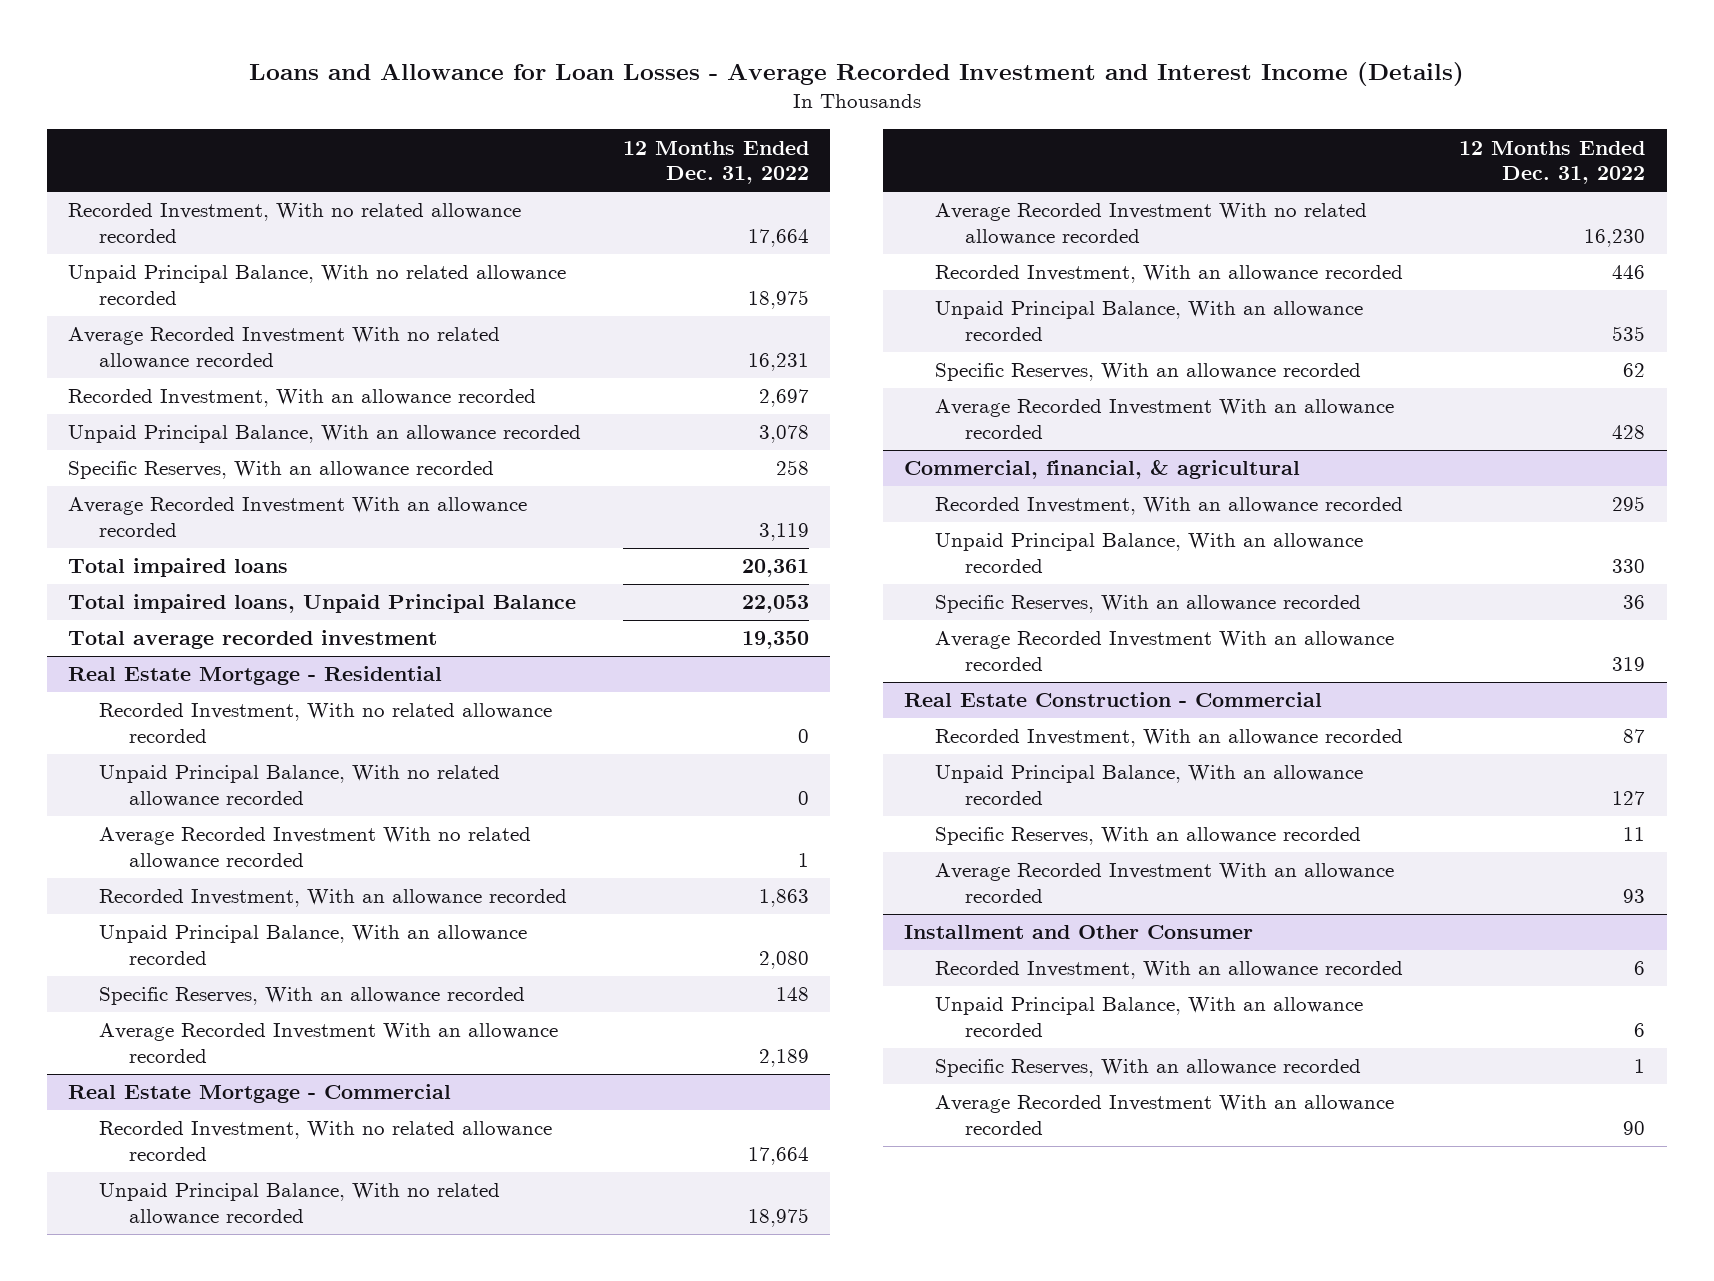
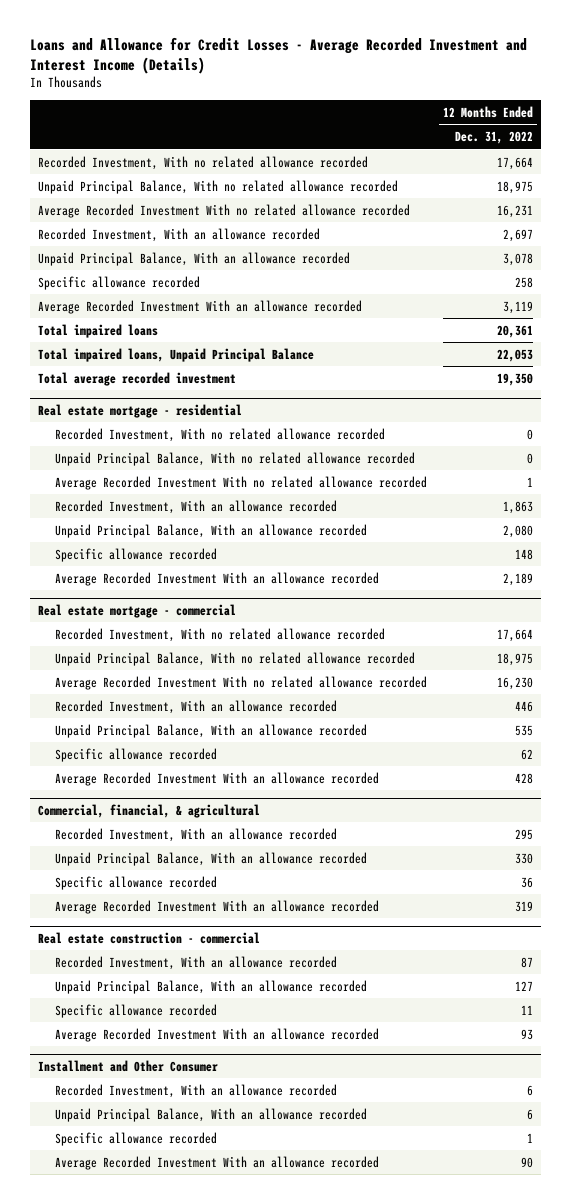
[248,61,1464,86] Loans and Allowance for Loan Losses - Average Recorded Investment and Interest Income (Details) -> [29,36,527,74] Loans and Allowance for Credit Losses - Average Recorded Investment and Interest Income (Details)
[68,461,495,480] Specific Reserves, With an allowance recorded -> [37,275,200,290] Specific allowance recorded
[68,666,443,686] Real Estate Mortgage - Residential -> [37,403,242,418] Real estate mortgage - residential
[98,987,525,1006] Specific Reserves, With an allowance recorded -> [54,547,217,562] Specific allowance recorded
[68,1084,452,1104] Real Estate Mortgage - Commercial -> [37,603,236,618] Real estate mortgage - commercial
[934,363,1361,382] Specific Reserves, With an allowance recorded -> [54,747,217,762] Specific allowance recorded
[934,595,1361,614] Specific Reserves, With an allowance recorded -> [54,875,217,890] Specific allowance recorded
[904,692,1323,708] Real Estate Construction - Commercial -> [37,931,260,944] Real estate construction - commercial
[934,827,1361,846] Specific Reserves, With an allowance recorded -> [54,1003,217,1018] Specific allowance recorded
[934,1059,1361,1078] Specific Reserves, With an allowance recorded -> [54,1131,217,1146] Specific allowance recorded

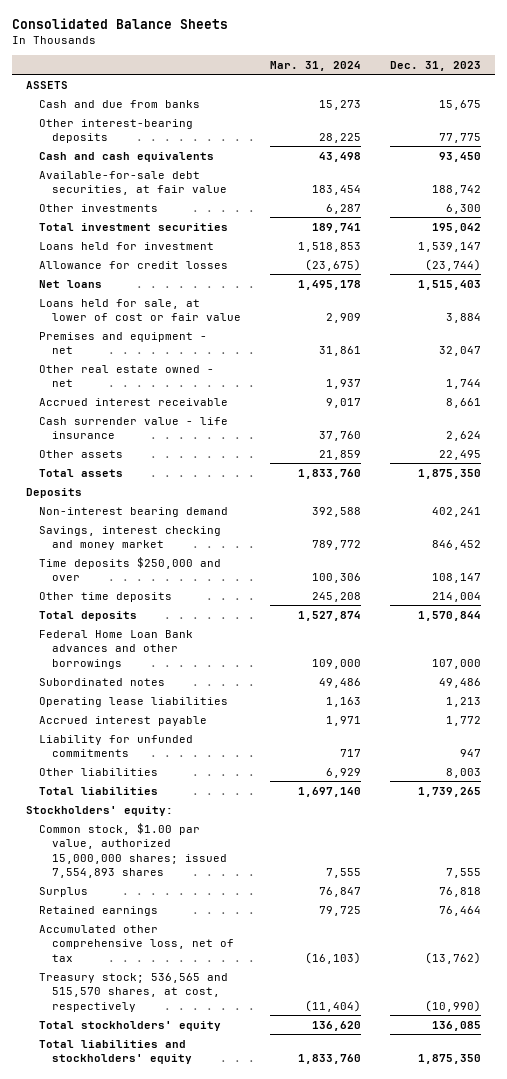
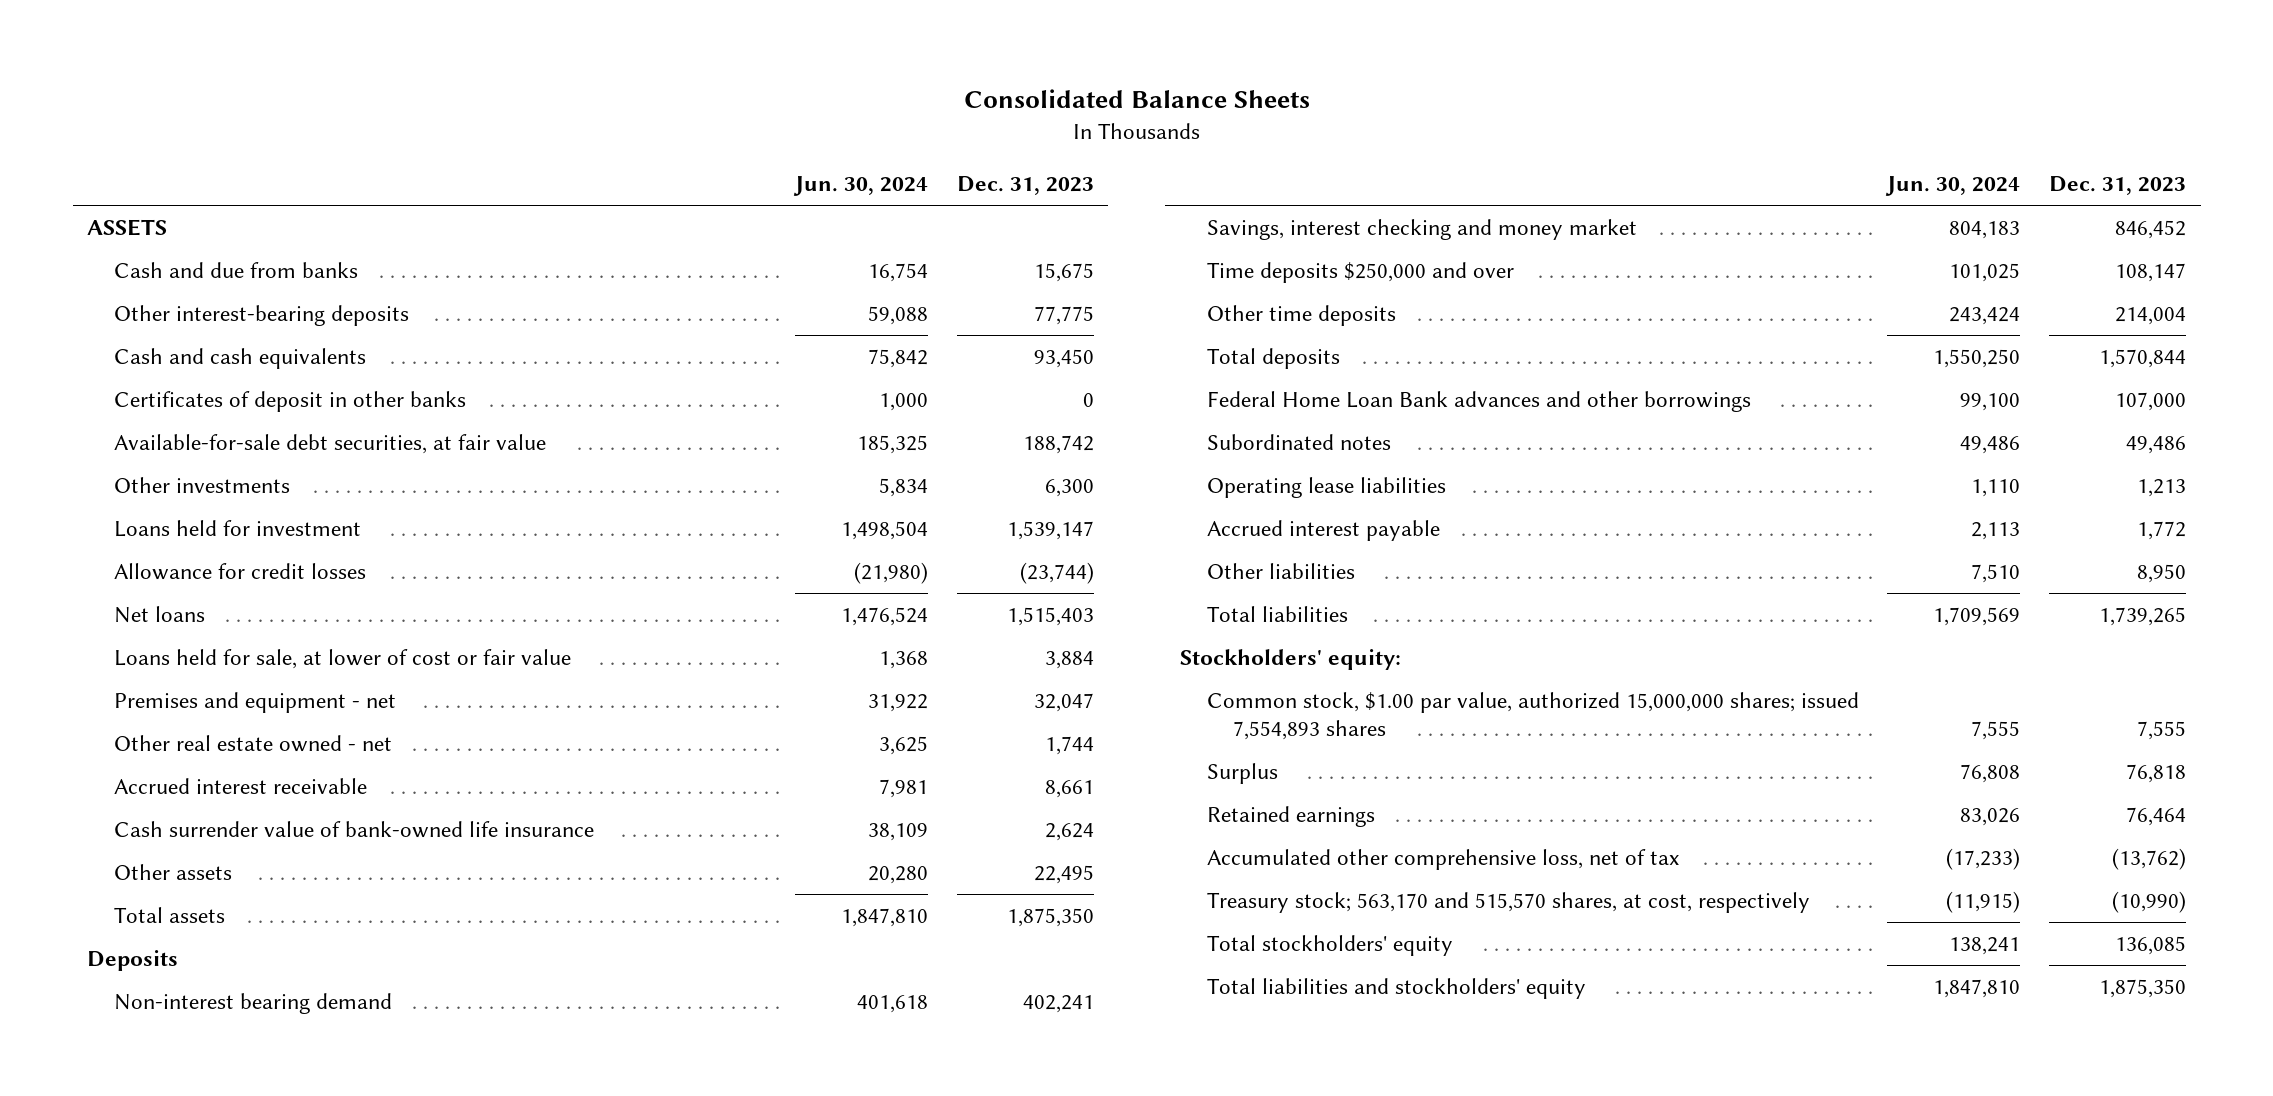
[269,60,361,71] Mar. 31, 2024 -> none
none -> [792,176,928,197] Jun. 30, 2024
none -> [114,390,467,412] Certificates of deposit in other banks
[39,222,229,231] Total investment securities -> none
[39,416,229,440] Cash surrender value - life insurance -> [114,820,595,838] Cash surrender value of bank-owned life insurance
[39,734,194,758] Liability for unfunded commitments -> none
[445,767,481,778] 8,003 -> [2137,563,2187,583] 8,950
[39,972,229,1012] Treasury stock; 536,565 and 515,570 shares, at cost, respectively -> [1206,891,1810,913] Treasury stock; 563,170 and 515,570 shares, at cost, respectively

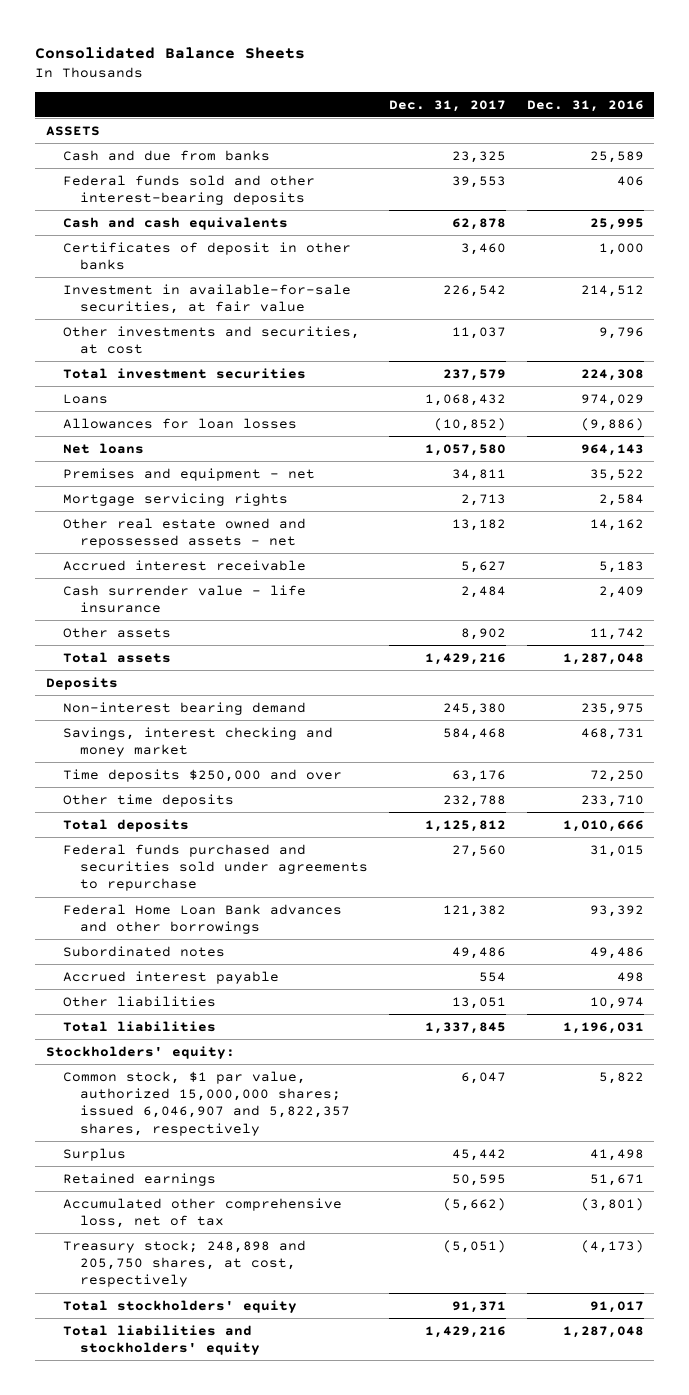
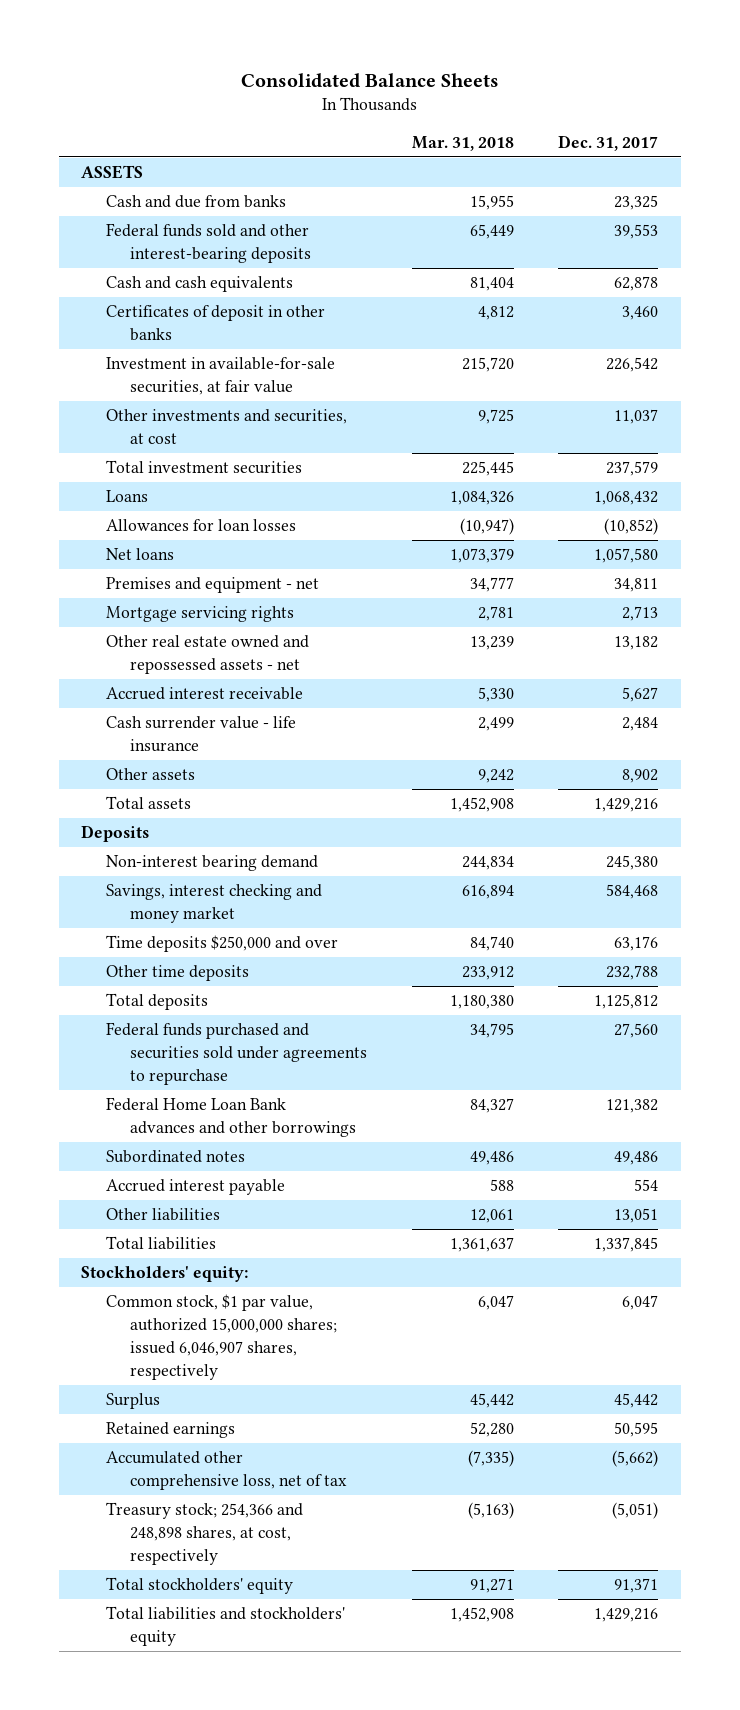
[526,99,644,112] Dec. 31, 2016 -> none
none -> [411,136,514,152] Mar. 31, 2018
[62,1070,350,1136] Common stock, $1 par value, authorized 15,000,000 shares; issued 6,046,907 and 5,822,357 shares, respectively -> [105,1294,338,1380] Common stock, $1 par value, authorized 15,000,000 shares; issued 6,046,907 shares, respectively
[62,1239,306,1288] Treasury stock; 248,898 and 205,750 shares, at cost, respectively -> [105,1502,303,1565] Treasury stock; 254,366 and 248,898 shares, at cost, respectively

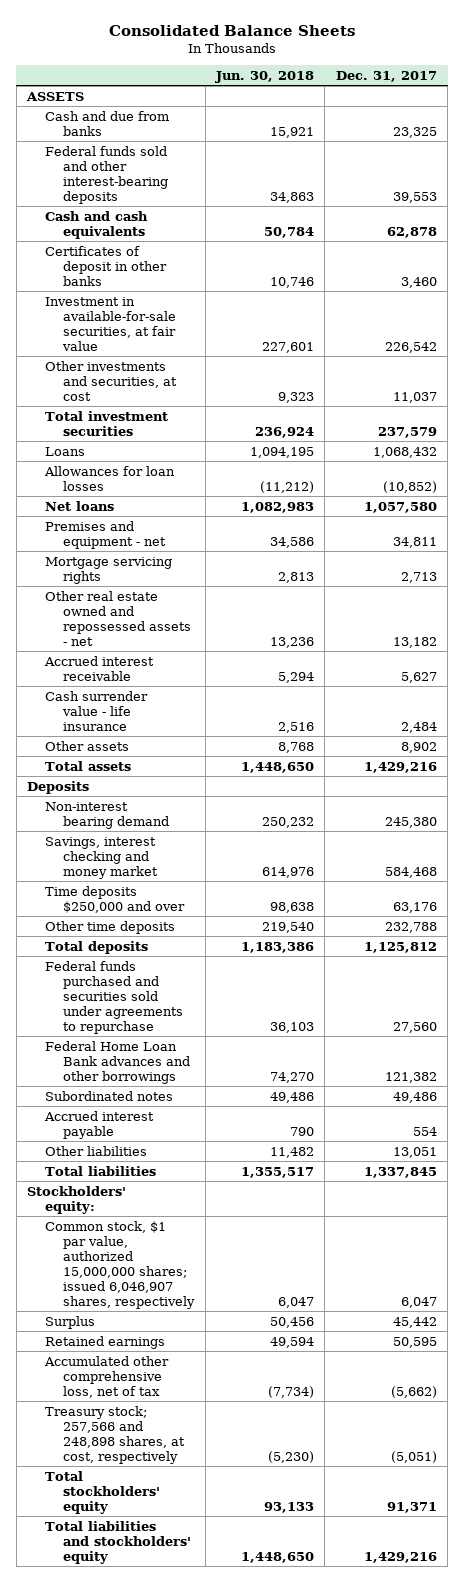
[411,136,514,152] Mar. 31, 2018 -> none
none -> [215,70,315,83] Jun. 30, 2018
[105,1502,303,1565] Treasury stock; 254,366 and 248,898 shares, at cost, respectively -> [45,1405,186,1464] Treasury stock; 257,566 and 248,898 shares, at cost, respectively

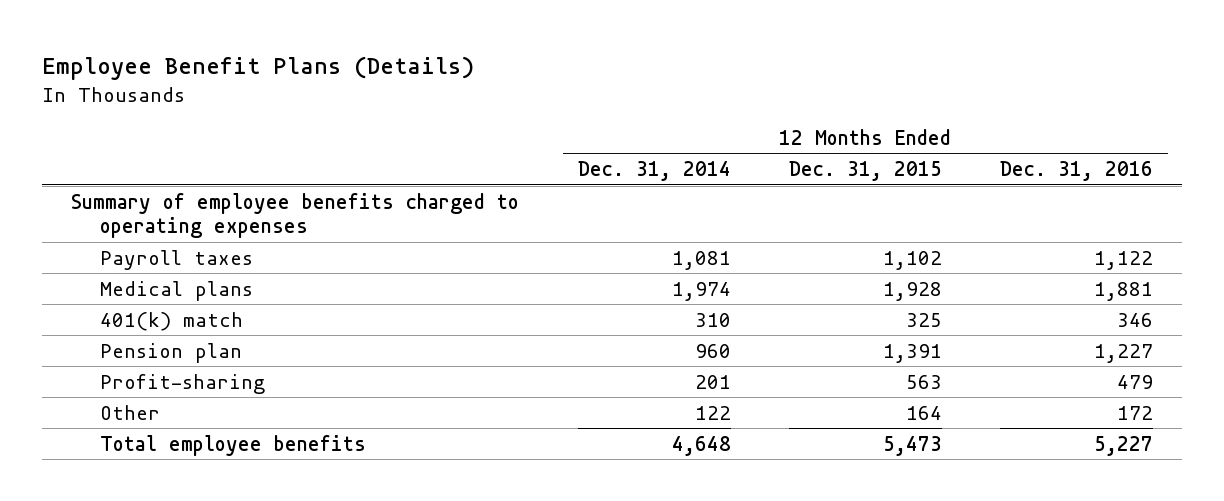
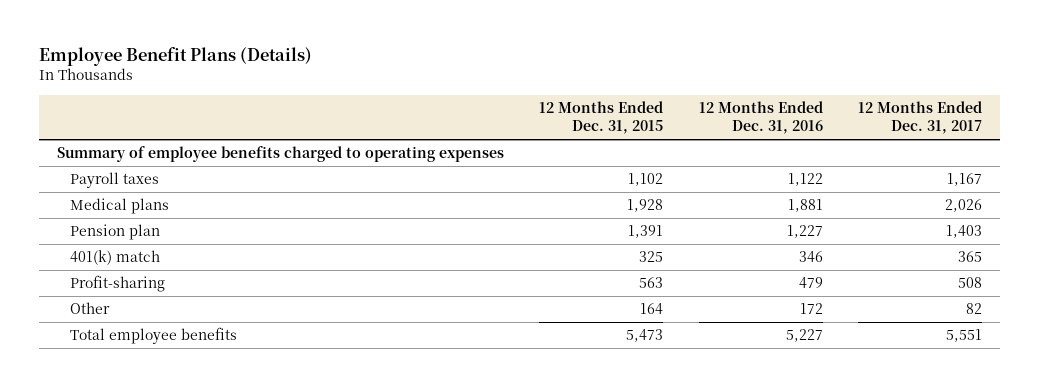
[577,161,731,182] Dec. 31, 2014 -> none
none -> [858,101,983,135] 12 Months Ended Dec. 31, 2017
[99,311,243,331] 401(k) match -> [69,250,160,266] 401(k) match

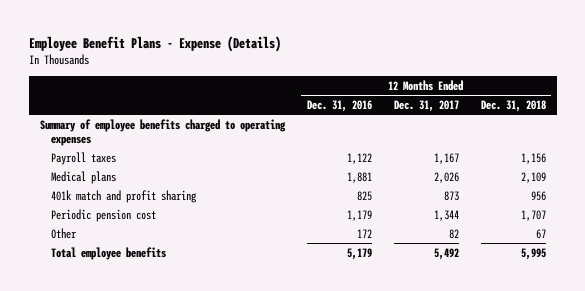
[39,47,313,67] Employee Benefit Plans (Details) -> [28,35,281,52] Employee Benefit Plans - Expense (Details)
[539,101,664,135] 12 Months Ended Dec. 31, 2015 -> none
none -> [480,99,546,112] Dec. 31, 2018
[69,250,160,266] 401(k) match -> none
[69,275,165,293] Profit-sharing -> none
none -> [51,189,198,203] 401k match and profit sharing
[69,224,160,241] Pension plan -> [51,208,157,222] Periodic pension cost
[786,225,823,239] 1,227 -> [346,209,372,221] 1,179
[946,225,983,239] 1,403 -> [433,209,459,221] 1,344
[785,329,823,343] 5,227 -> [346,247,372,260] 5,179
[946,329,983,343] 5,551 -> [433,247,459,260] 5,492

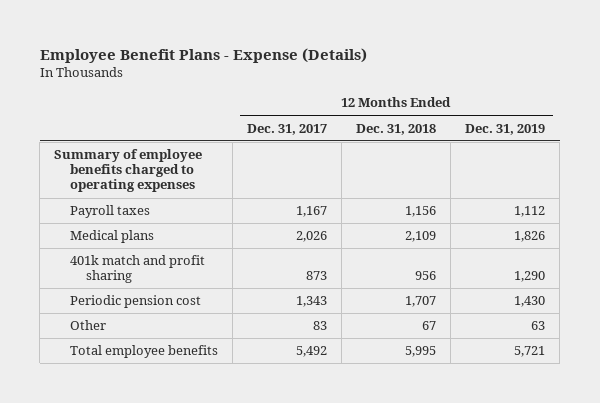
[306,99,372,112] Dec. 31, 2016 -> none
none -> [465,123,546,135] Dec. 31, 2019
[433,209,459,221] 1,344 -> [296,296,328,308] 1,343
[448,228,459,239] 82 -> [313,321,328,331] 83

